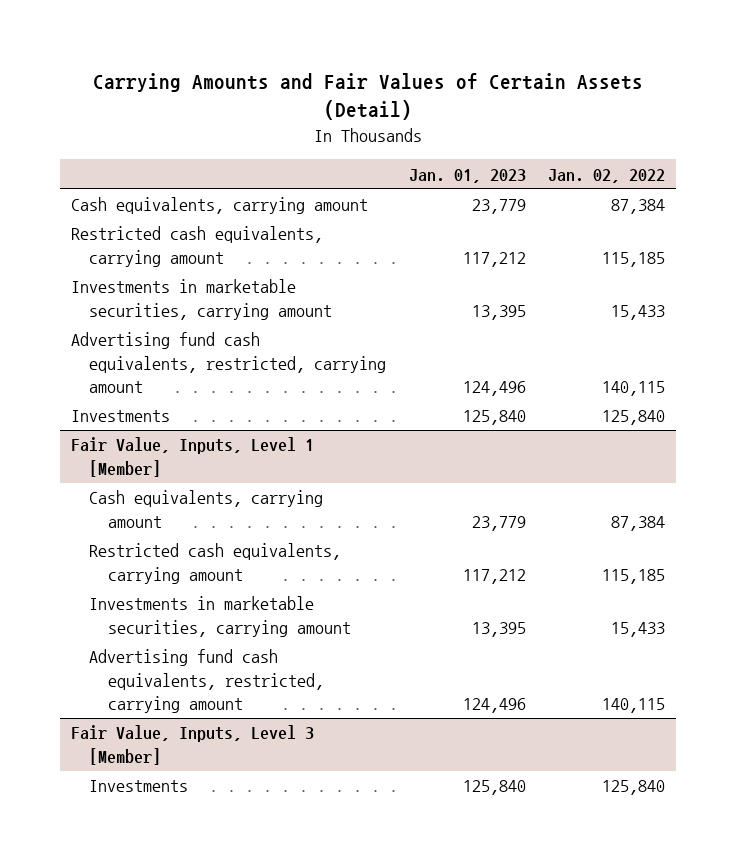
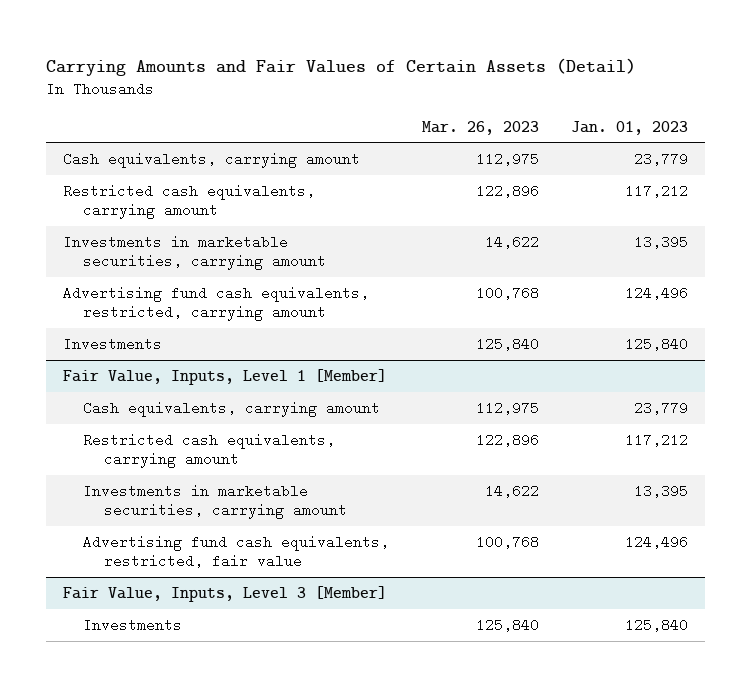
[548,168,666,183] Jan. 02, 2022 -> none
none -> [421,120,539,135] Mar. 26, 2023
[89,649,324,714] Advertising fund cash equivalents, restricted, carrying amount -> [83,534,390,569] Advertising fund cash equivalents, restricted, fair value

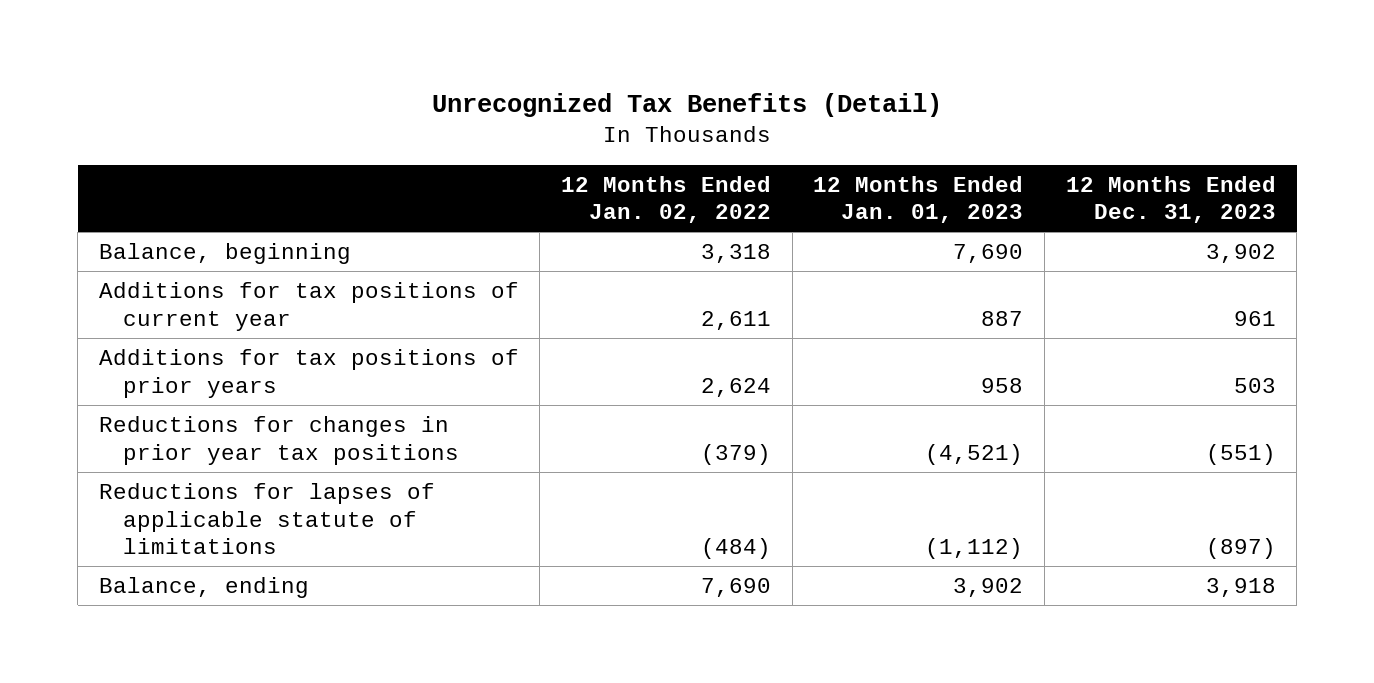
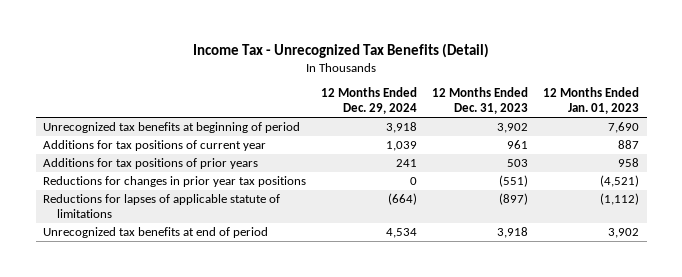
[432,93,943,118] Unrecognized Tax Benefits (Detail) -> [193,42,490,58] Income Tax - Unrecognized Tax Benefits (Detail)
[561,175,772,224] 12 Months Ended Jan. 02, 2022 -> none
none -> [321,87,418,115] 12 Months Ended Dec. 29, 2024
[98,242,351,264] Balance, beginning -> [43,122,301,134] Unrecognized tax benefits at beginning of period
[98,576,309,598] Balance, ending -> [43,227,269,239] Unrecognized tax benefits at end of period

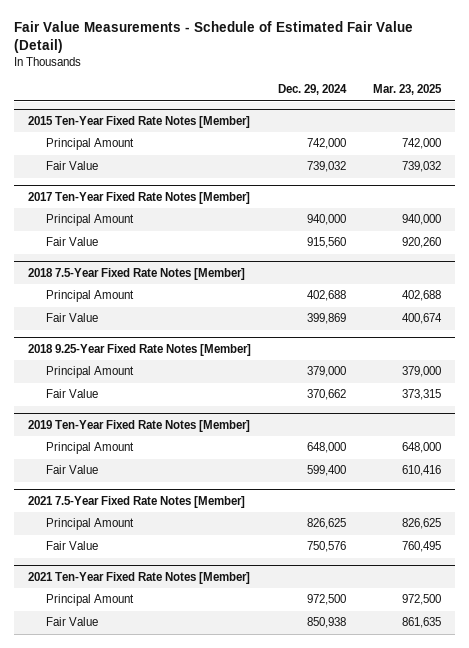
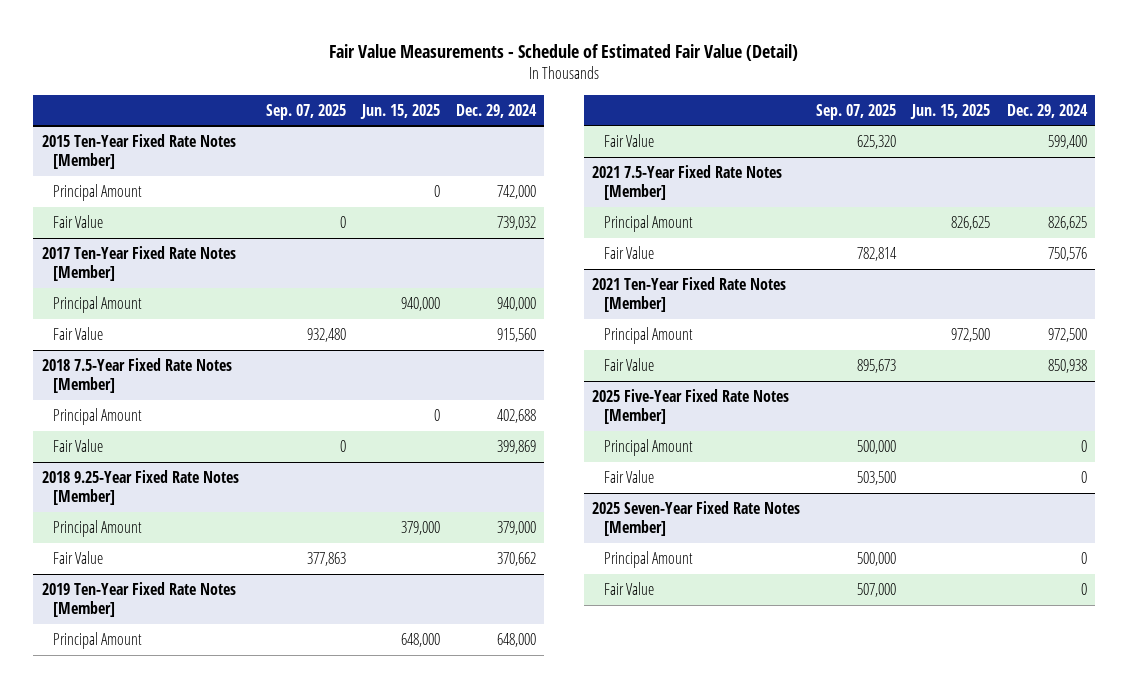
[373,84,443,96] Mar. 23, 2025 -> none
none -> [265,103,346,120] Sep. 07, 2025
none -> [360,103,441,119] Jun. 15, 2025
none -> [591,388,789,425] 2025 Five-Year Fixed Rate Notes [Member]
none -> [603,438,693,456] Principal Amount
none -> [603,469,654,483] Fair Value
none -> [591,500,800,537] 2025 Seven-Year Fixed Rate Notes [Member]
none -> [603,550,693,568] Principal Amount
none -> [603,581,654,595] Fair Value

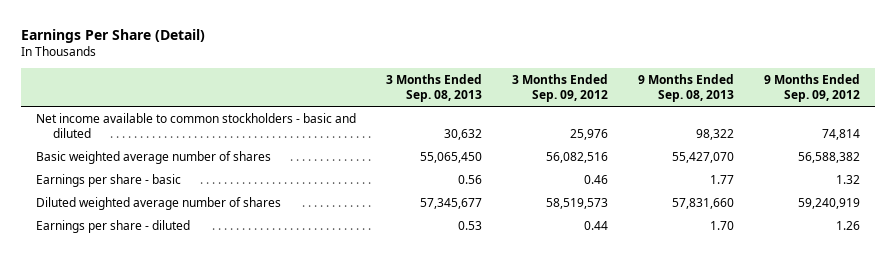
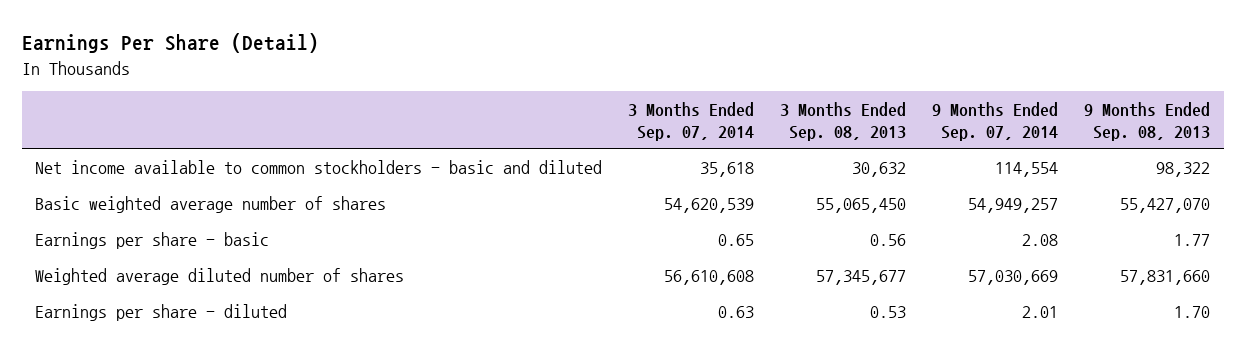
[512,73,609,102] 3 Months Ended Sep. 09, 2012 -> none
[763,73,860,102] 9 Months Ended Sep. 09, 2012 -> none
none -> [628,101,755,141] 3 Months Ended Sep. 07, 2014
none -> [932,101,1059,141] 9 Months Ended Sep. 07, 2014
[36,196,282,210] Diluted weighted average number of shares -> [34,268,404,286] Weighted average diluted number of shares

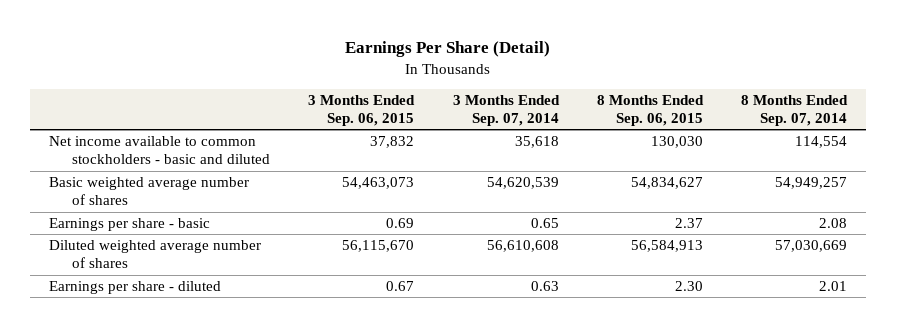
[780,101,907,141] 3 Months Ended Sep. 08, 2013 -> none
[932,101,1059,141] 9 Months Ended Sep. 07, 2014 -> none
[1084,101,1211,141] 9 Months Ended Sep. 08, 2013 -> none
none -> [308,94,416,126] 3 Months Ended Sep. 06, 2015
none -> [596,94,704,126] 8 Months Ended Sep. 06, 2015
none -> [741,94,849,126] 8 Months Ended Sep. 07, 2014
[34,268,404,286] Weighted average diluted number of shares -> [49,240,262,269] Diluted weighted average number of shares

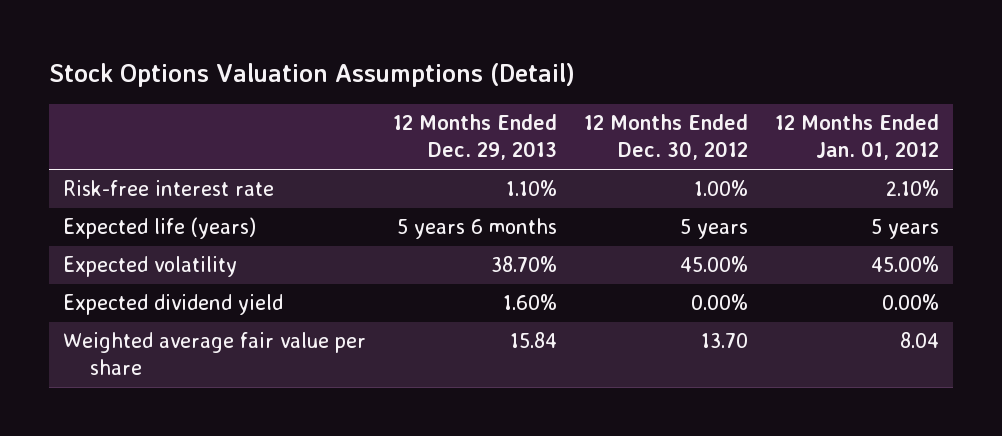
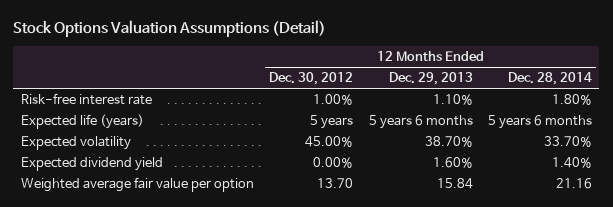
[775,114,940,161] 12 Months Ended Jan. 01, 2012 -> none
none -> [507,72,592,86] Dec. 28, 2014
[62,332,366,376] Weighted average fair value per share -> [21,177,255,193] Weighted average fair value per option

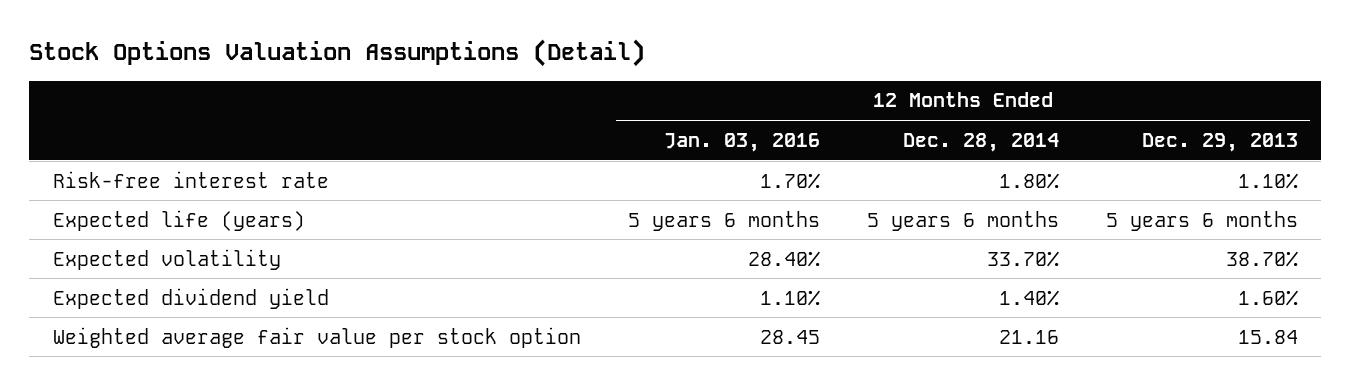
[269,72,354,86] Dec. 30, 2012 -> none
none -> [663,132,820,152] Jan. 03, 2016
[21,177,255,193] Weighted average fair value per option -> [52,326,581,348] Weighted average fair value per stock option

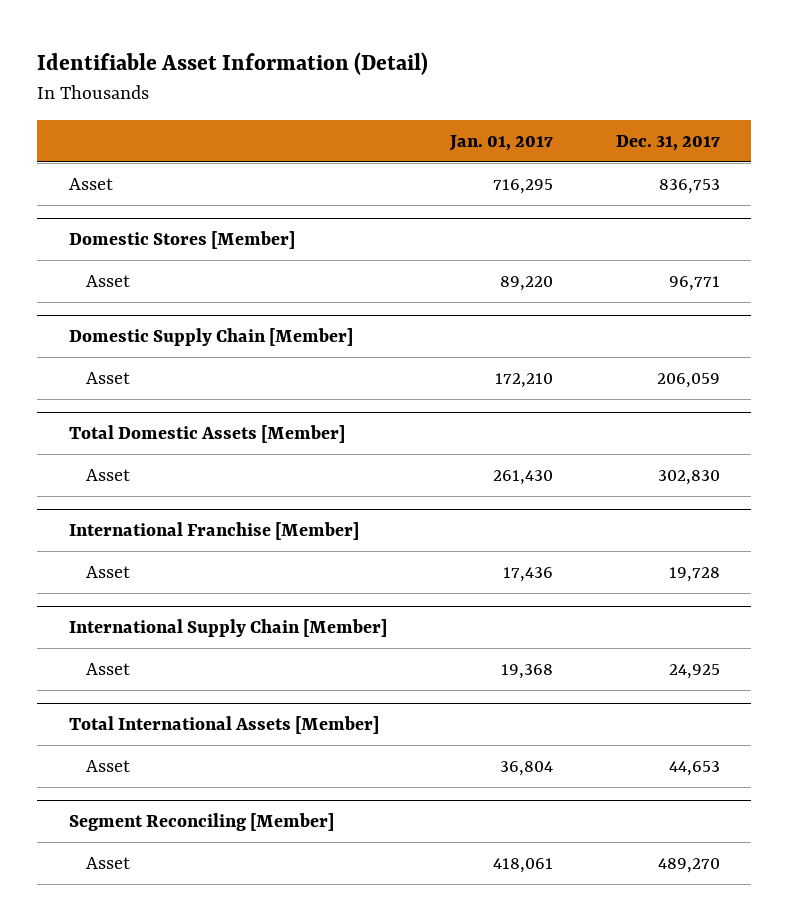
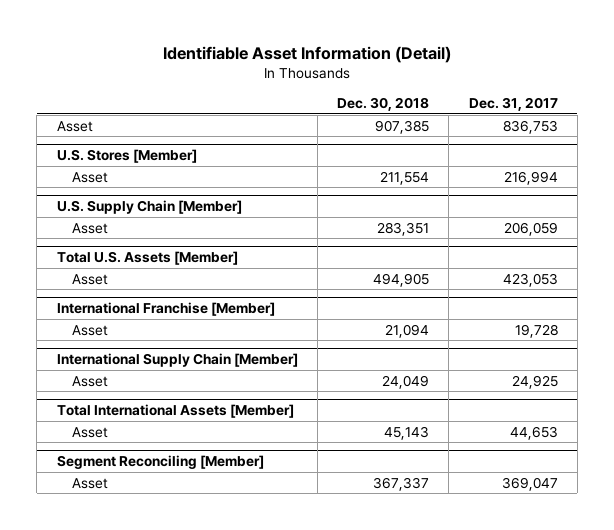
[448,134,553,151] Jan. 01, 2017 -> none
none -> [337,97,430,112] Dec. 30, 2018
[68,230,295,249] Domestic Stores [Member] -> none
none -> [56,149,197,164] U.S. Stores [Member]
[668,275,720,291] 96,771 -> [503,170,558,185] 216,994
[68,327,353,346] Domestic Supply Chain [Member] -> [56,200,242,215] U.S. Supply Chain [Member]
[68,424,345,443] Total Domestic Assets [Member] -> [56,251,238,266] Total U.S. Assets [Member]
[657,469,720,485] 302,830 -> [502,272,558,287] 423,053
[657,857,720,873] 489,270 -> [501,476,558,491] 369,047

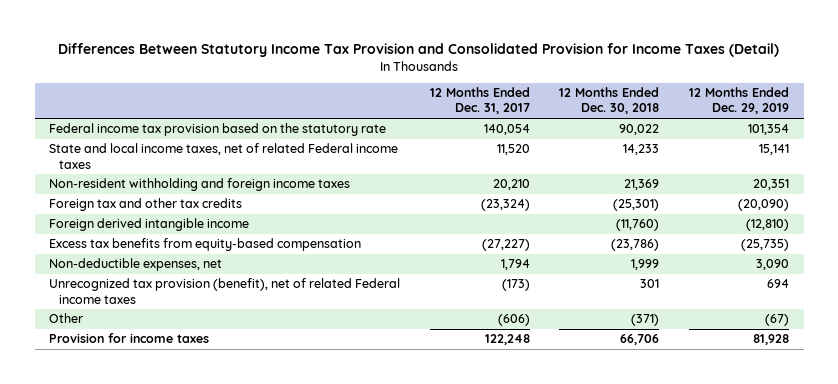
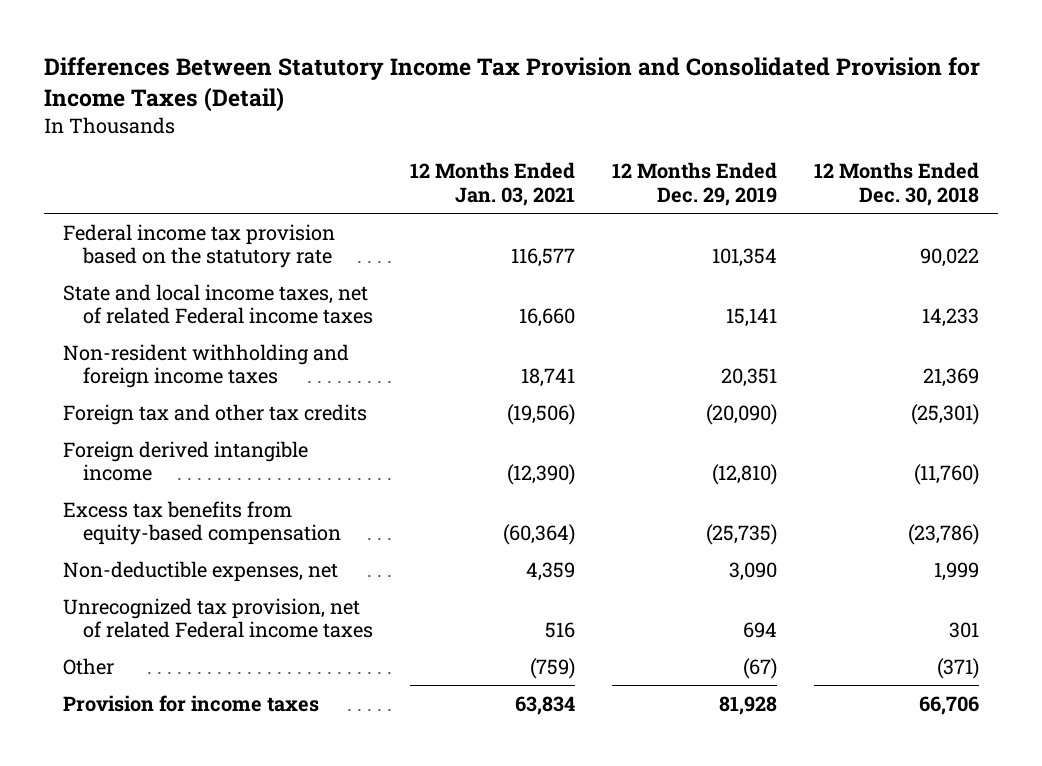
[429,87,530,115] 12 Months Ended Dec. 31, 2017 -> none
none -> [410,162,576,206] 12 Months Ended Jan. 03, 2021
[49,278,401,304] Unrecognized tax provision (benefit), net of related Federal income taxes -> [62,597,374,638] Unrecognized tax provision, net of related Federal income taxes

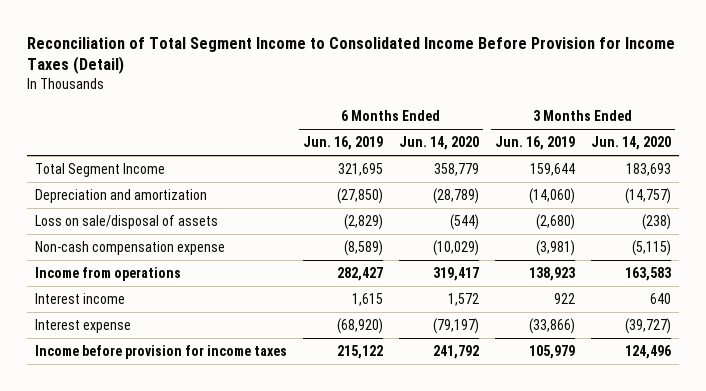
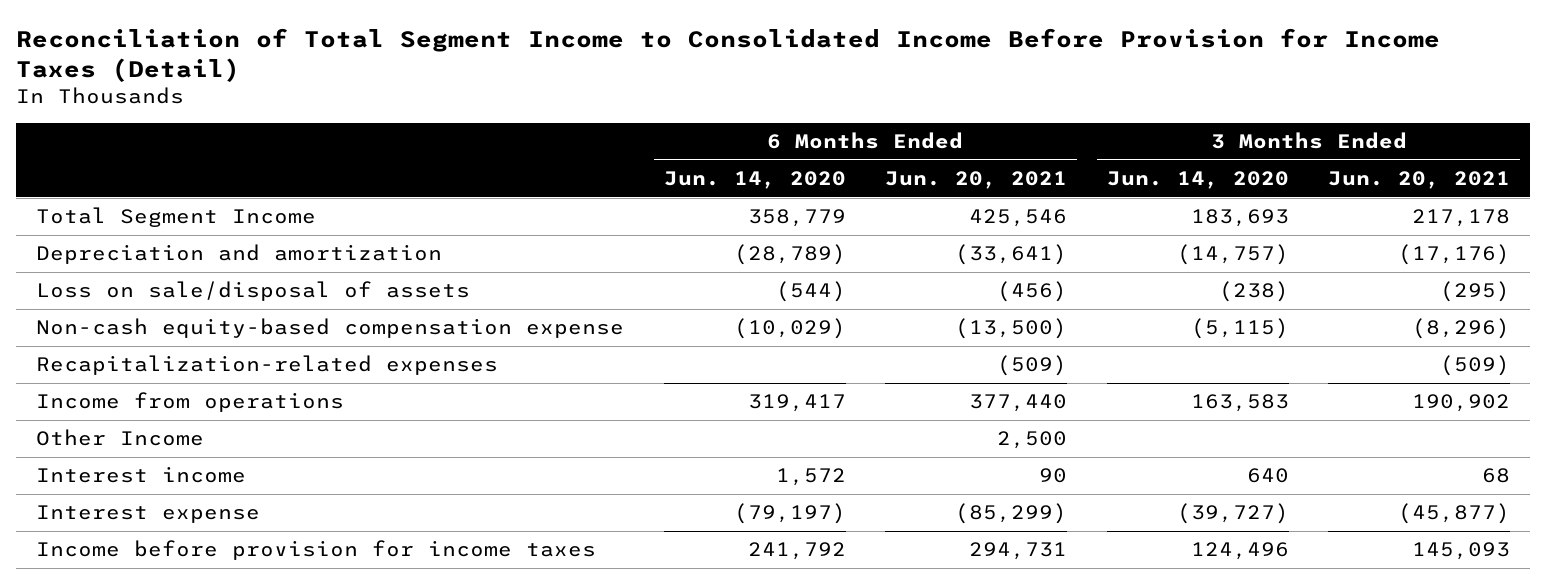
[302,136,383,151] Jun. 16, 2019 -> none
[495,136,576,151] Jun. 16, 2019 -> none
none -> [885,171,1068,190] Jun. 20, 2021
none -> [1328,171,1511,190] Jun. 20, 2021
[34,240,225,255] Non-cash compensation expense -> [36,318,625,339] Non-cash equity-based compensation expense
none -> [36,355,499,376] Recapitalization-related expenses
none -> [36,429,205,447] Other Income

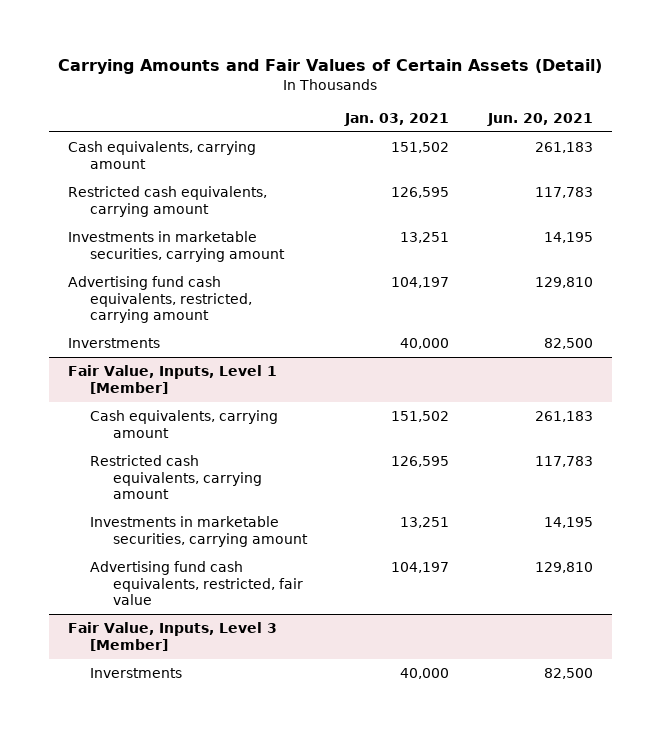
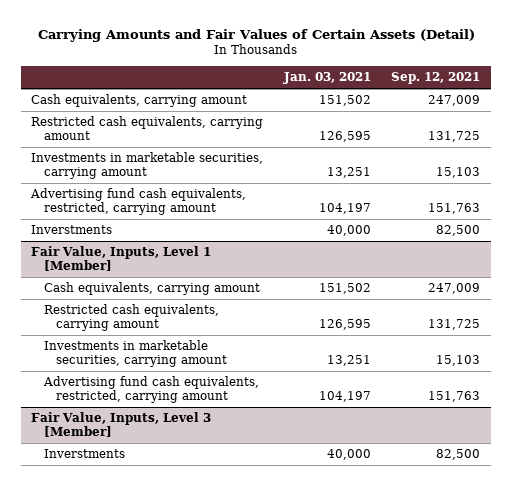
[486,112,593,126] Jun. 20, 2021 -> none
none -> [391,72,481,85] Sep. 12, 2021
[90,561,303,606] Advertising fund cash equivalents, restricted, fair value -> [42,376,259,404] Advertising fund cash equivalents, restricted, carrying amount

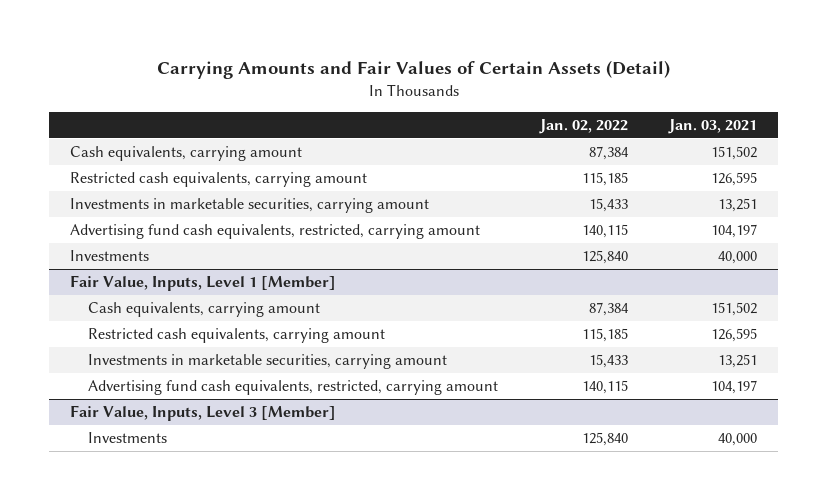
[391,72,481,85] Sep. 12, 2021 -> none
none -> [538,119,628,135] Jan. 02, 2022
[31,225,113,235] Inverstments -> [70,250,150,262] Investments
[43,449,125,459] Inverstments -> [88,432,168,444] Investments

